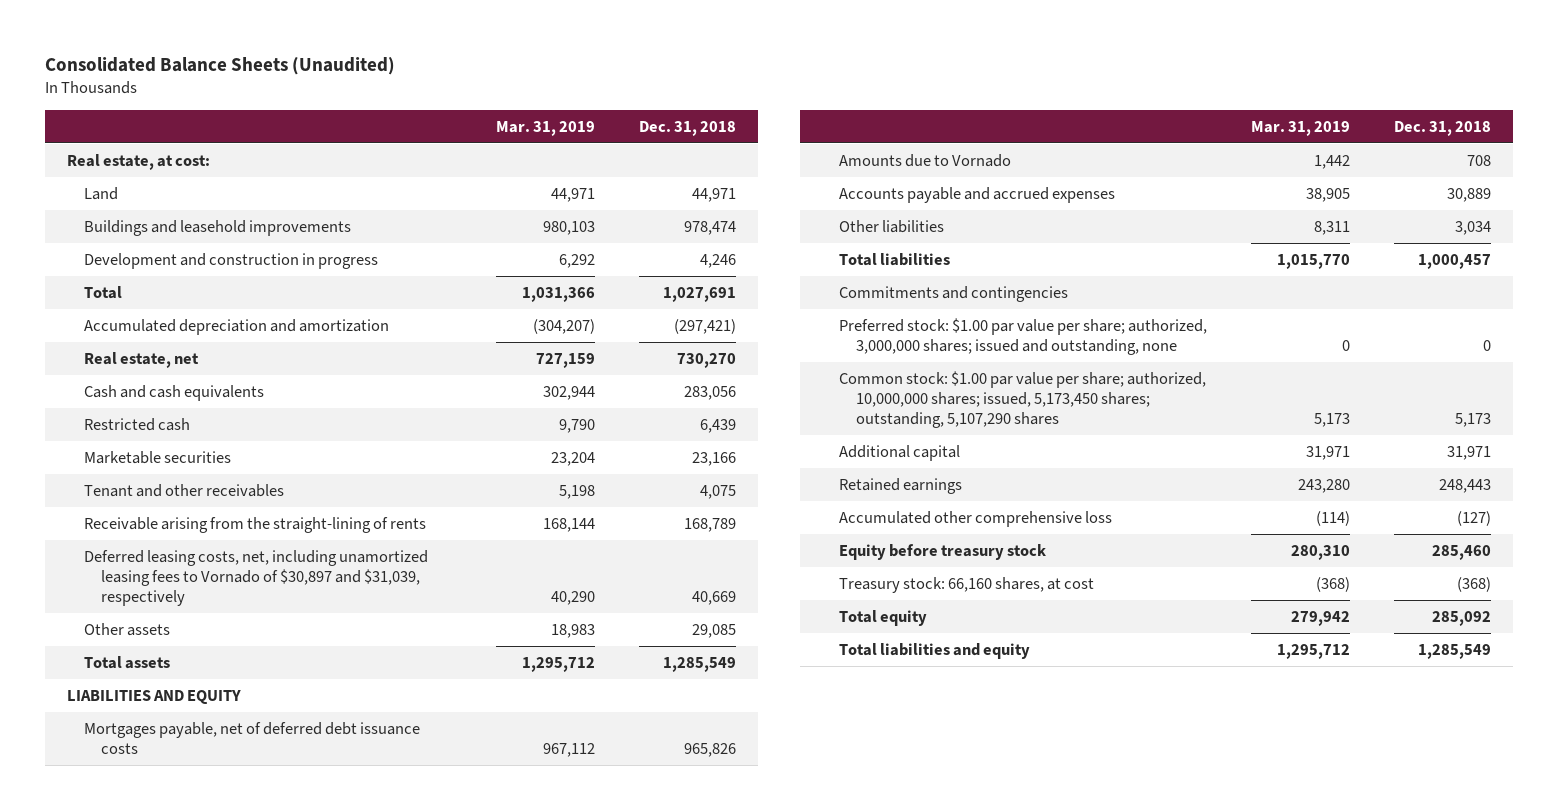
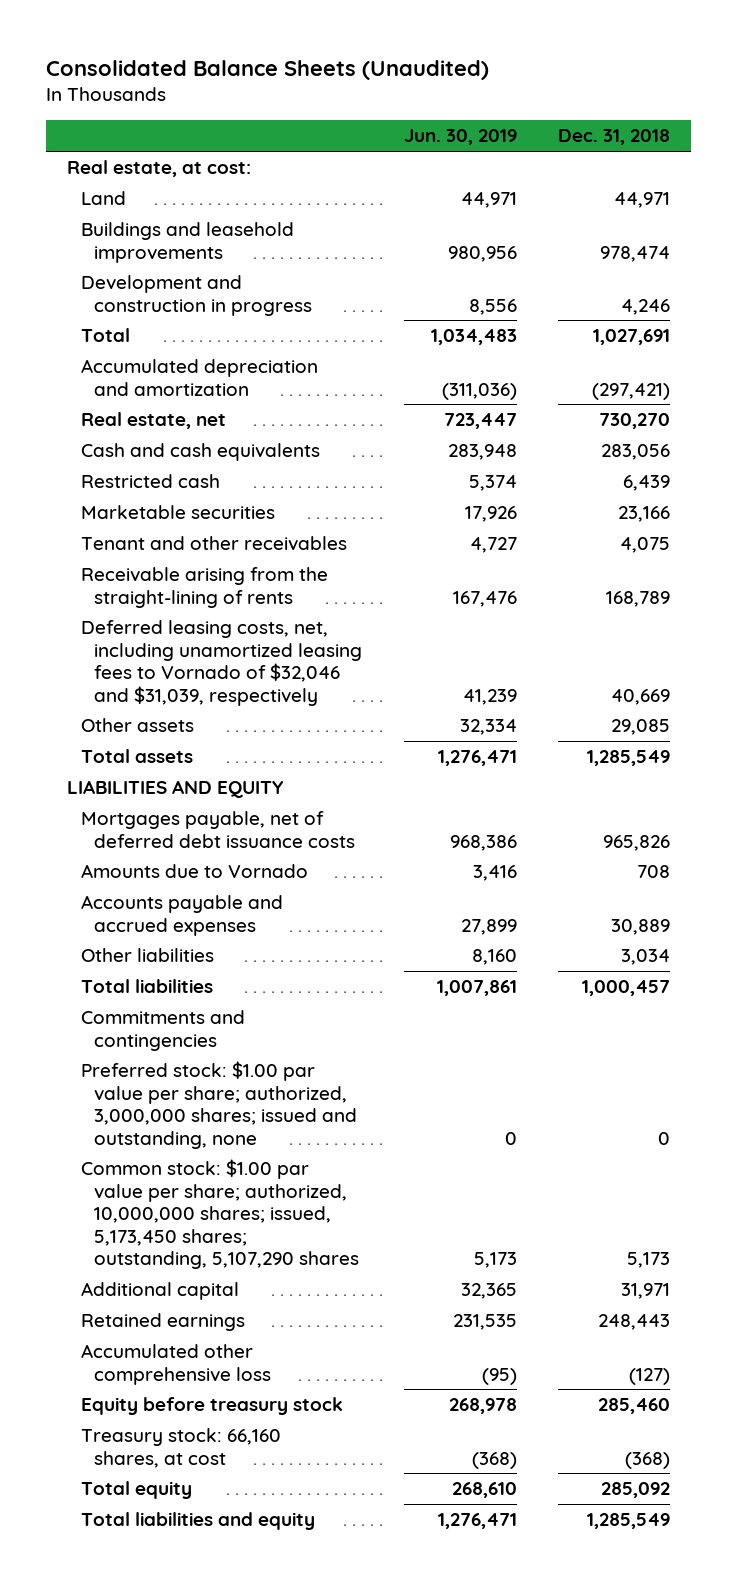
[496,121,596,137] Mar. 31, 2019 -> none
none -> [403,129,517,146] Jun. 30, 2019
[84,549,429,607] Deferred leasing costs, net, including unamortized leasing fees to Vornado of $30,897 and $31,039, respectively -> [80,620,363,706] Deferred leasing costs, net, including unamortized leasing fees to Vornado of $32,046 and $31,039, respectively

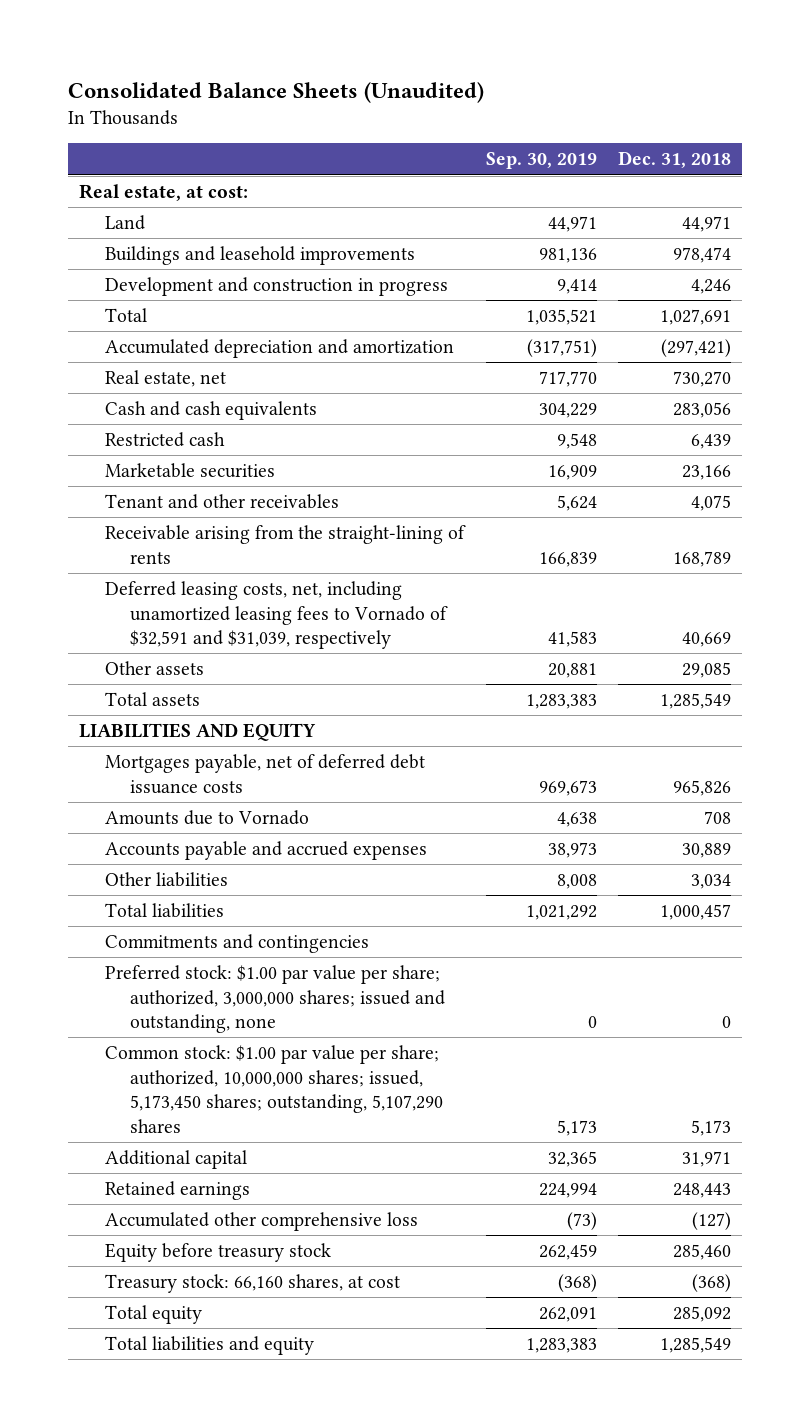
[403,129,517,146] Jun. 30, 2019 -> none
none -> [485,152,597,170] Sep. 30, 2019
[80,620,363,706] Deferred leasing costs, net, including unamortized leasing fees to Vornado of $32,046 and $31,039, respectively -> [104,580,449,650] Deferred leasing costs, net, including unamortized leasing fees to Vornado of $32,591 and $31,039, respectively

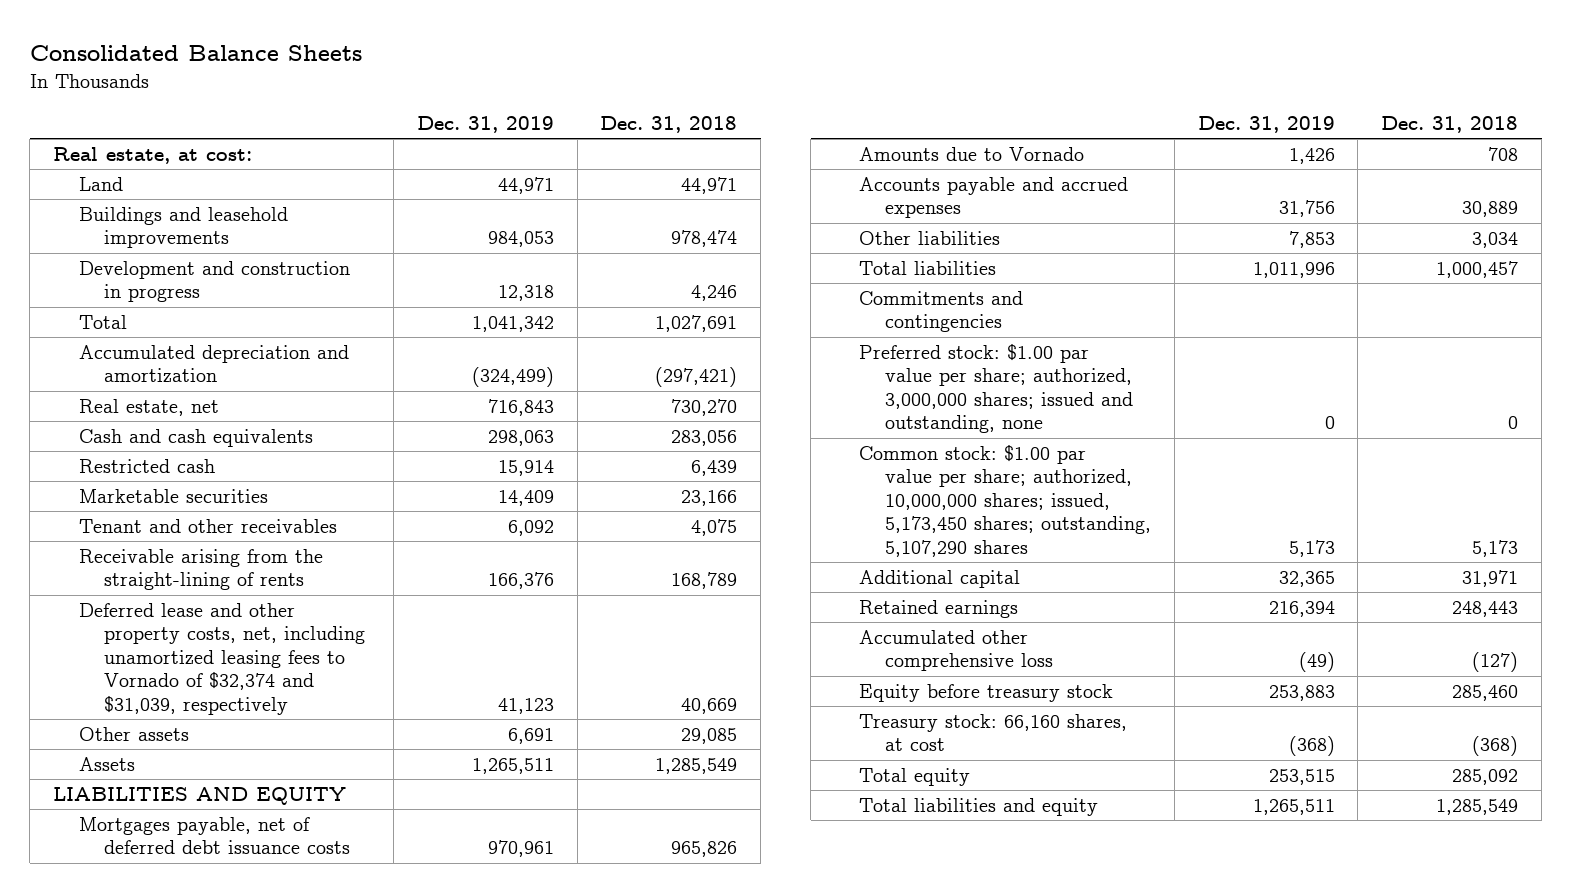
[67,81,484,103] Consolidated Balance Sheets (Unaudited) -> [29,44,362,61] Consolidated Balance Sheets
[485,152,597,170] Sep. 30, 2019 -> none
none -> [416,115,554,133] Dec. 31, 2019
[104,580,449,650] Deferred leasing costs, net, including unamortized leasing fees to Vornado of $32,591 and $31,039, respectively -> [78,602,366,715] Deferred lease and other property costs, net, including unamortized leasing fees to Vornado of $32,374 and $31,039, respectively
[104,691,200,706] Total assets -> [78,756,135,771] Assets

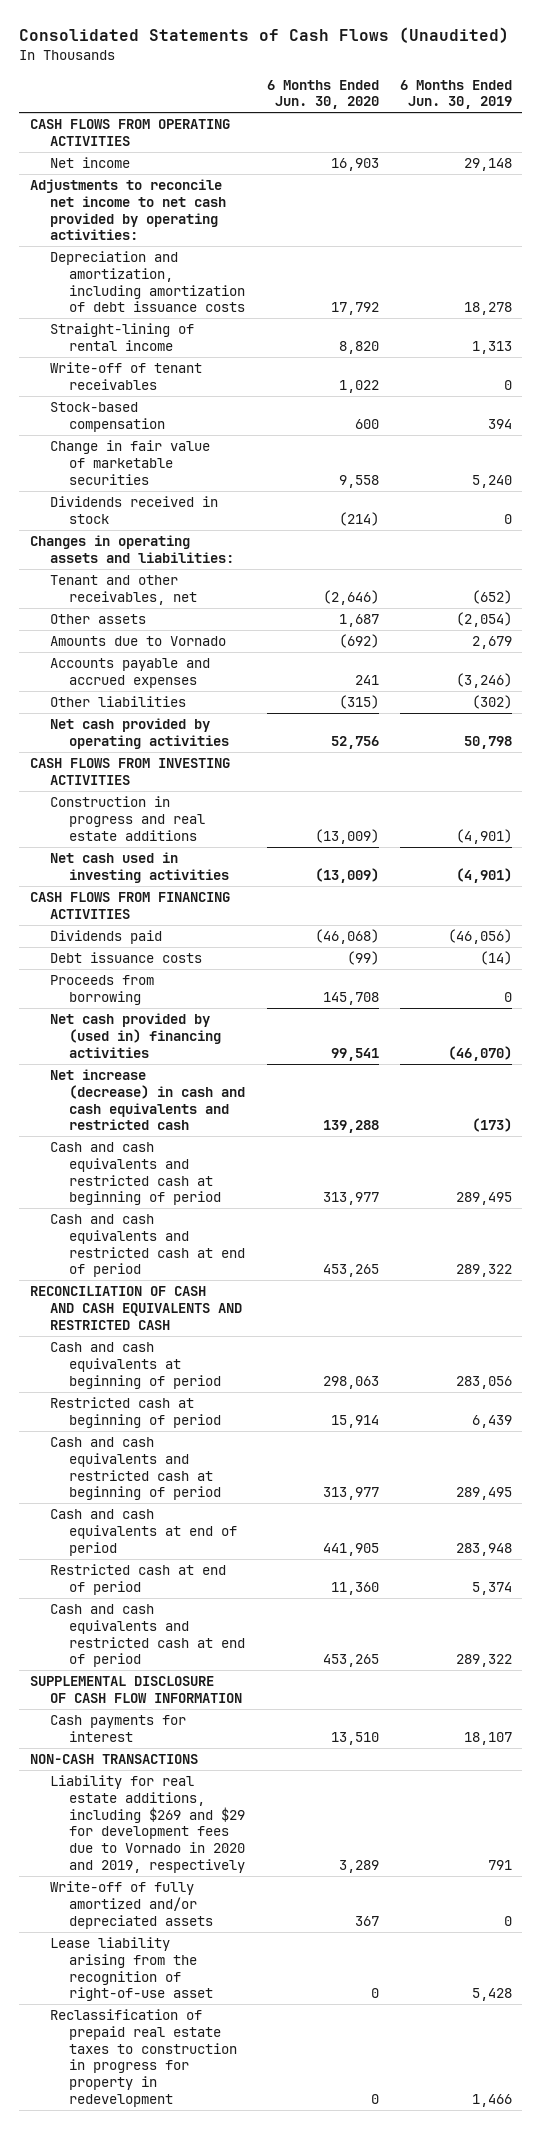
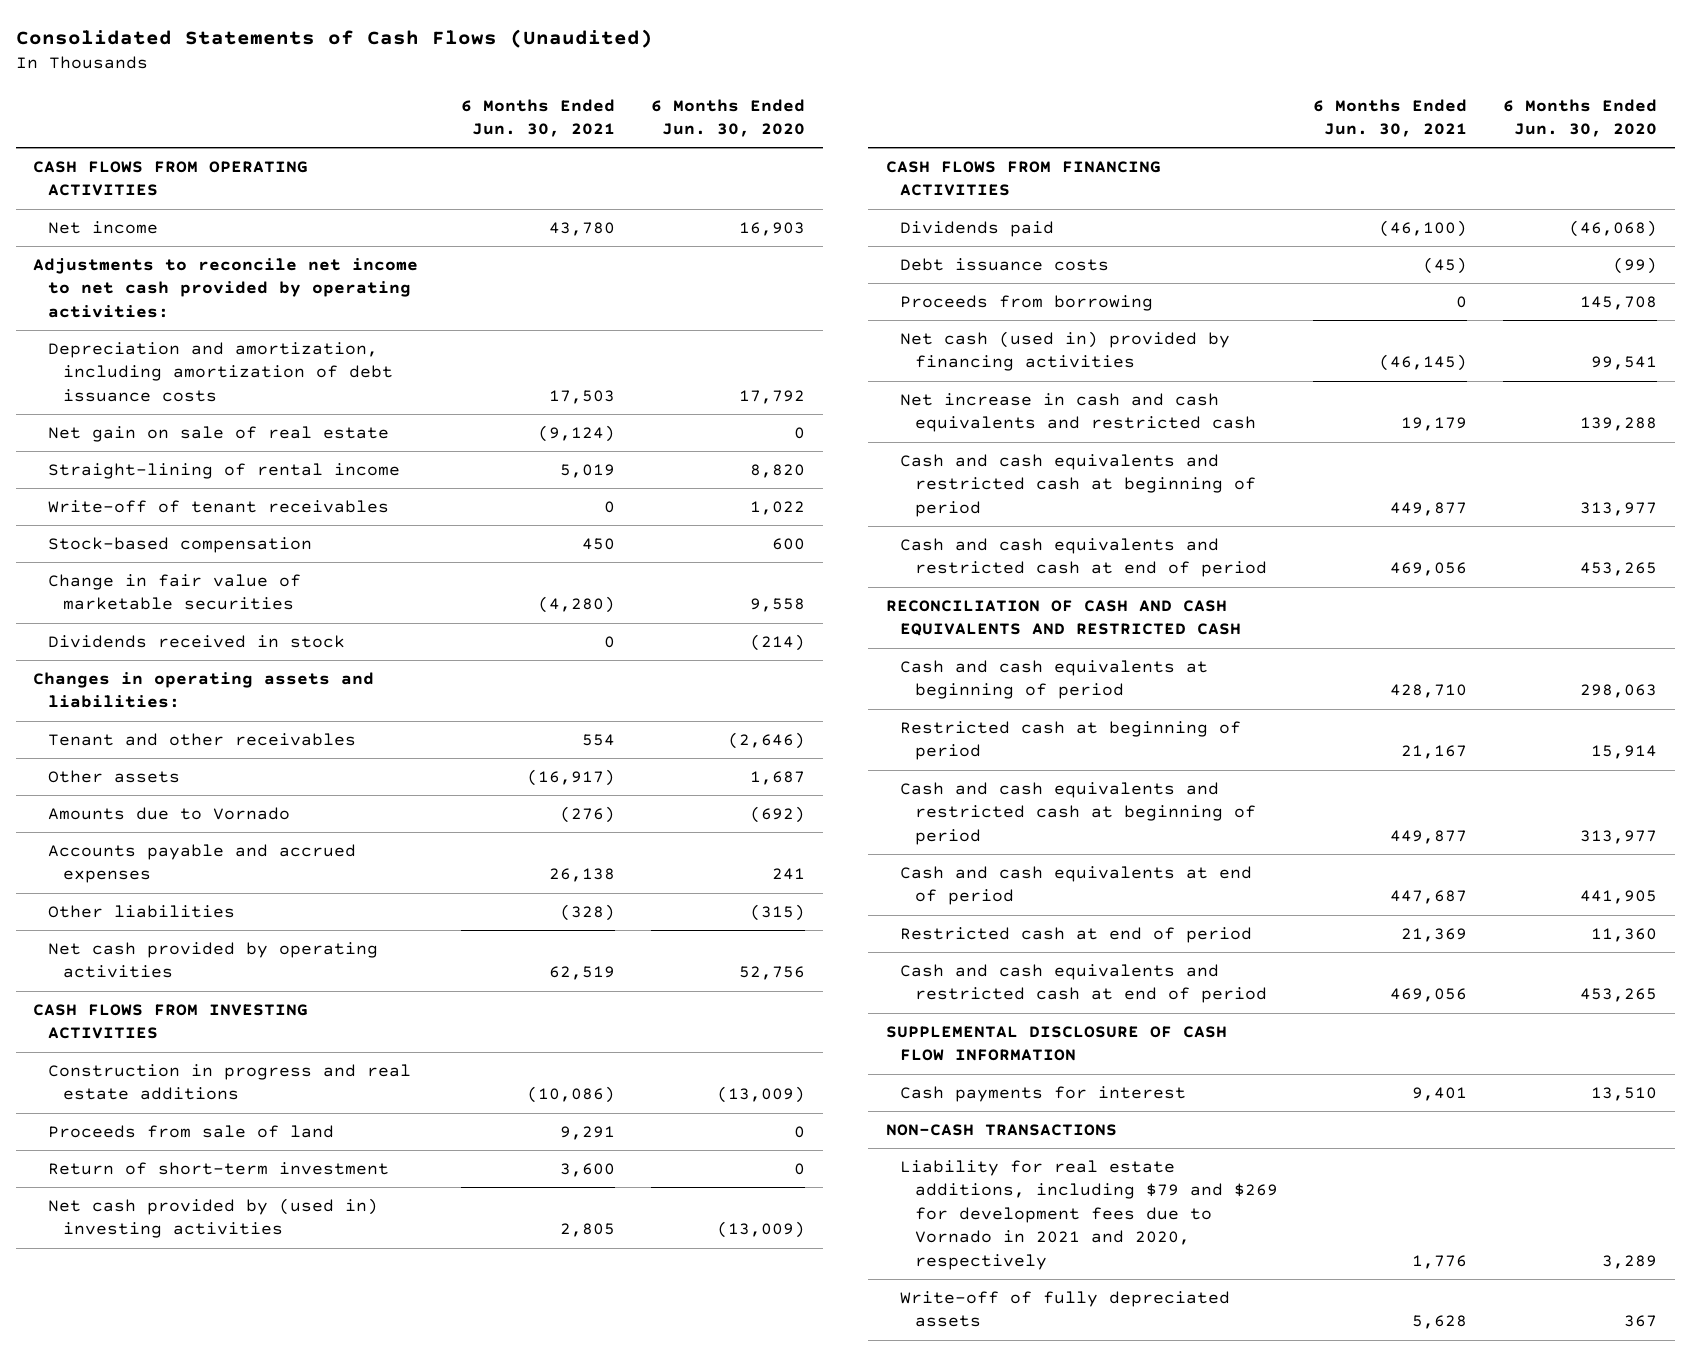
[399,79,512,110] 6 Months Ended Jun. 30, 2019 -> none
none -> [461,98,616,137] 6 Months Ended Jun. 30, 2021
none -> [48,426,390,443] Net gain on sale of real estate
[49,575,198,605] Tenant and other receivables, net -> [48,733,357,747] Tenant and other receivables
none -> [48,1125,335,1139] Proceeds from sale of land
none -> [48,1162,390,1176] Return of short-term investment
[49,852,230,883] Net cash used in investing activities -> [48,1198,379,1239] Net cash provided by (used in) investing activities
[49,1013,222,1058] Net cash provided by (used in) financing activities -> [900,331,1231,372] Net cash (used in) provided by financing activities
[49,1069,246,1131] Net increase (decrease) in cash and cash equivalents and restricted cash -> [900,393,1257,433] Net increase in cash and cash equivalents and restricted cash
[49,1937,214,2002] Lease liability arising from the recognition of right-of-use asset -> none
[49,2009,238,2107] Reclassification of prepaid real estate taxes to construction in progress for property in redevelopment -> none
[49,1775,246,1873] Liability for real estate additions, including $269 and $29 for development fees due to Vornado in 2020 and 2019, respectively -> [900,1160,1279,1270] Liability for real estate additions, including $79 and $269 for development fees due to Vornado in 2021 and 2020, respectively
[49,1881,214,1929] Write-off of fully amortized and/or depreciated assets -> [900,1291,1231,1328] Write-off of fully depreciated assets

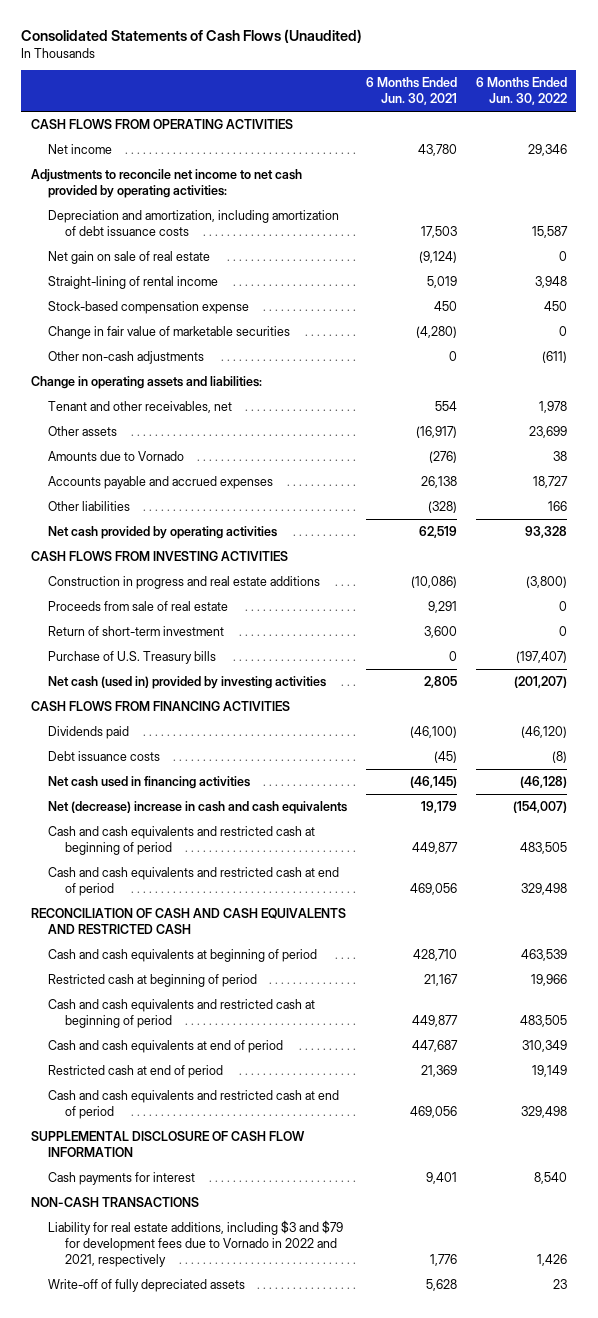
[650,98,805,137] 6 Months Ended Jun. 30, 2020 -> none
none -> [475,77,567,106] 6 Months Ended Jun. 30, 2022
[48,500,390,514] Write-off of tenant receivables -> none
[48,537,313,554] Stock-based compensation -> [47,301,249,315] Stock-based compensation expense
[48,635,346,649] Dividends received in stock -> none
none -> [47,351,204,365] Other non-cash adjustments
[33,672,375,709] Changes in operating assets and liabilities: -> [30,376,262,390] Change in operating assets and liabilities:
[48,733,357,747] Tenant and other receivables -> [47,401,232,414] Tenant and other receivables, net
[48,1125,335,1139] Proceeds from sale of land -> [47,601,228,612] Proceeds from sale of real estate
none -> [47,651,216,665] Purchase of U.S. Treasury bills
[48,1198,379,1239] Net cash provided by (used in) investing activities -> [47,676,326,690] Net cash (used in) provided by investing activities
[900,295,1154,312] Proceeds from borrowing -> none
[900,331,1231,372] Net cash (used in) provided by financing activities -> [47,776,250,790] Net cash used in financing activities
[900,393,1257,433] Net increase in cash and cash equivalents and restricted cash -> [47,801,347,815] Net (decrease) increase in cash and cash equivalents
[900,1160,1279,1270] Liability for real estate additions, including $79 and $269 for development fees due to Vornado in 2021 and 2020, respectively -> [47,1220,343,1267] Liability for real estate additions, including $3 and $79 for development fees due to Vornado in 2022 and 2021, respectively

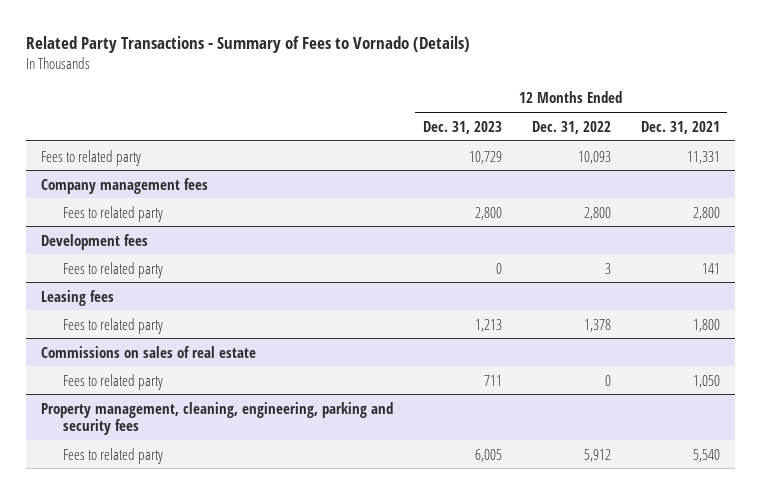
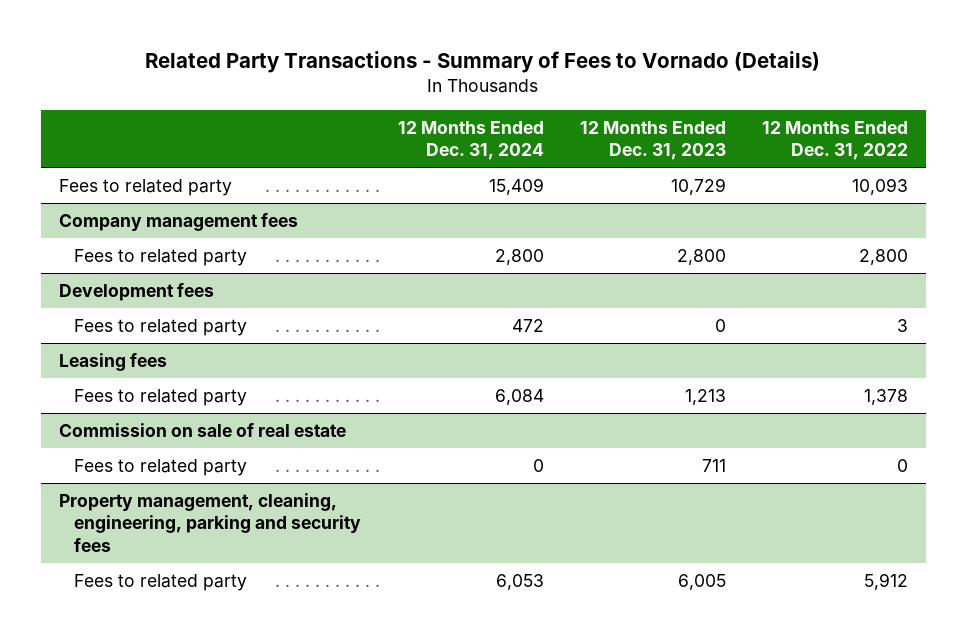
[640,120,720,134] Dec. 31, 2021 -> none
none -> [397,120,544,161] 12 Months Ended Dec. 31, 2024
[40,345,256,358] Commissions on sales of real estate -> [58,423,346,438] Commission on sale of real estate

